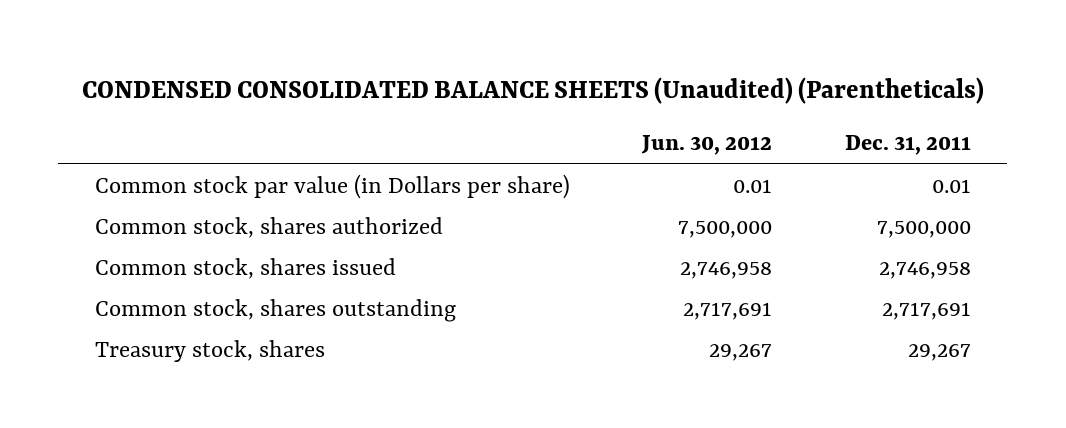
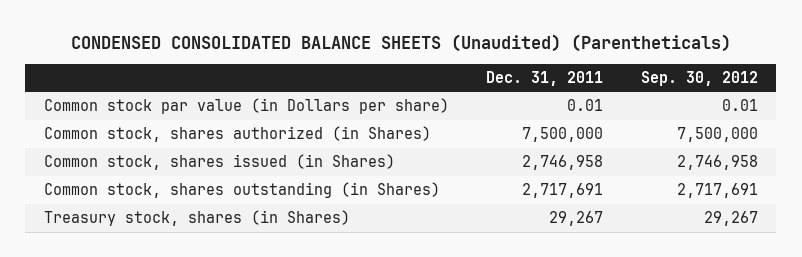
[641,135,773,156] Jun. 30, 2012 -> none
none -> [640,70,758,86] Sep. 30, 2012
[94,216,443,238] Common stock, shares authorized -> [44,126,432,143] Common stock, shares authorized (in Shares)
[94,257,396,279] Common stock, shares issued -> [44,154,396,171] Common stock, shares issued (in Shares)
[94,298,456,322] Common stock, shares outstanding -> [44,182,441,199] Common stock, shares outstanding (in Shares)
[94,339,325,362] Treasury stock, shares -> [44,210,351,227] Treasury stock, shares (in Shares)

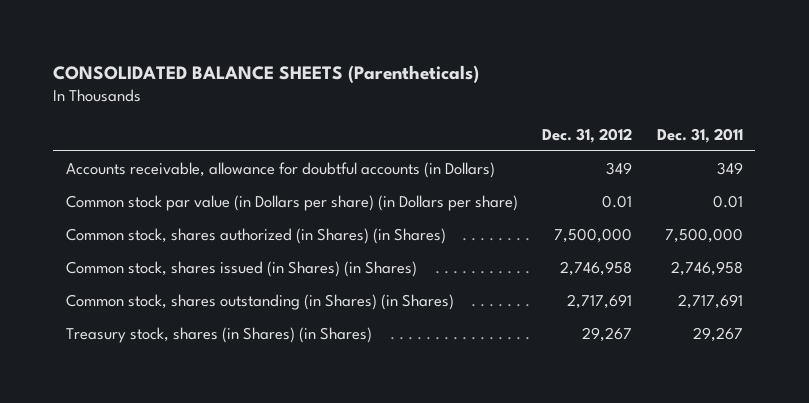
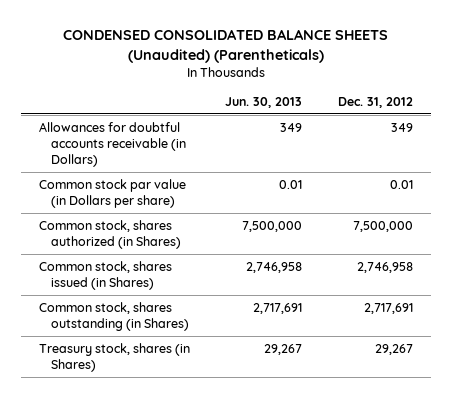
[53,64,480,83] CONSOLIDATED BALANCE SHEETS (Parentheticals) -> [62,29,388,63] CONDENSED CONSOLIDATED BALANCE SHEETS (Unaudited) (Parentheticals)
[656,127,743,143] Dec. 31, 2011 -> none
none -> [225,96,303,108] Jun. 30, 2013
[65,162,495,179] Accounts receivable, allowance for doubtful accounts (in Dollars) -> [38,121,186,168] Allowances for doubtful accounts receivable (in Dollars)
[65,195,518,212] Common stock par value (in Dollars per share) (in Dollars per share) -> [38,178,186,208] Common stock par value (in Dollars per share)
[65,228,446,245] Common stock, shares authorized (in Shares) (in Shares) -> [38,219,181,249] Common stock, shares authorized (in Shares)
[65,261,417,278] Common stock, shares issued (in Shares) (in Shares) -> [38,260,172,290] Common stock, shares issued (in Shares)
[65,294,454,311] Common stock, shares outstanding (in Shares) (in Shares) -> [38,301,189,331] Common stock, shares outstanding (in Shares)
[65,327,372,344] Treasury stock, shares (in Shares) (in Shares) -> [38,342,190,372] Treasury stock, shares (in Shares)

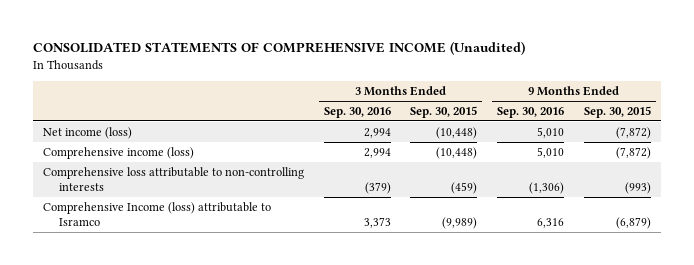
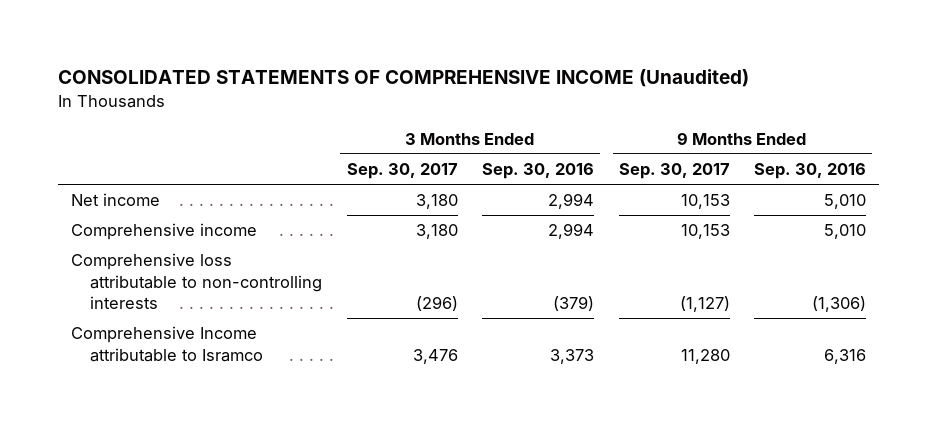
[410,106,478,119] Sep. 30, 2015 -> none
[583,106,651,119] Sep. 30, 2015 -> none
none -> [346,163,458,180] Sep. 30, 2017
none -> [618,163,730,180] Sep. 30, 2017
[43,126,133,139] Net income (loss) -> [70,193,160,207] Net income
[43,146,195,159] Comprehensive income (loss) -> [70,223,257,241] Comprehensive income
[43,201,272,227] Comprehensive Income (loss) attributable to Isramco -> [70,326,264,362] Comprehensive Income attributable to Isramco

